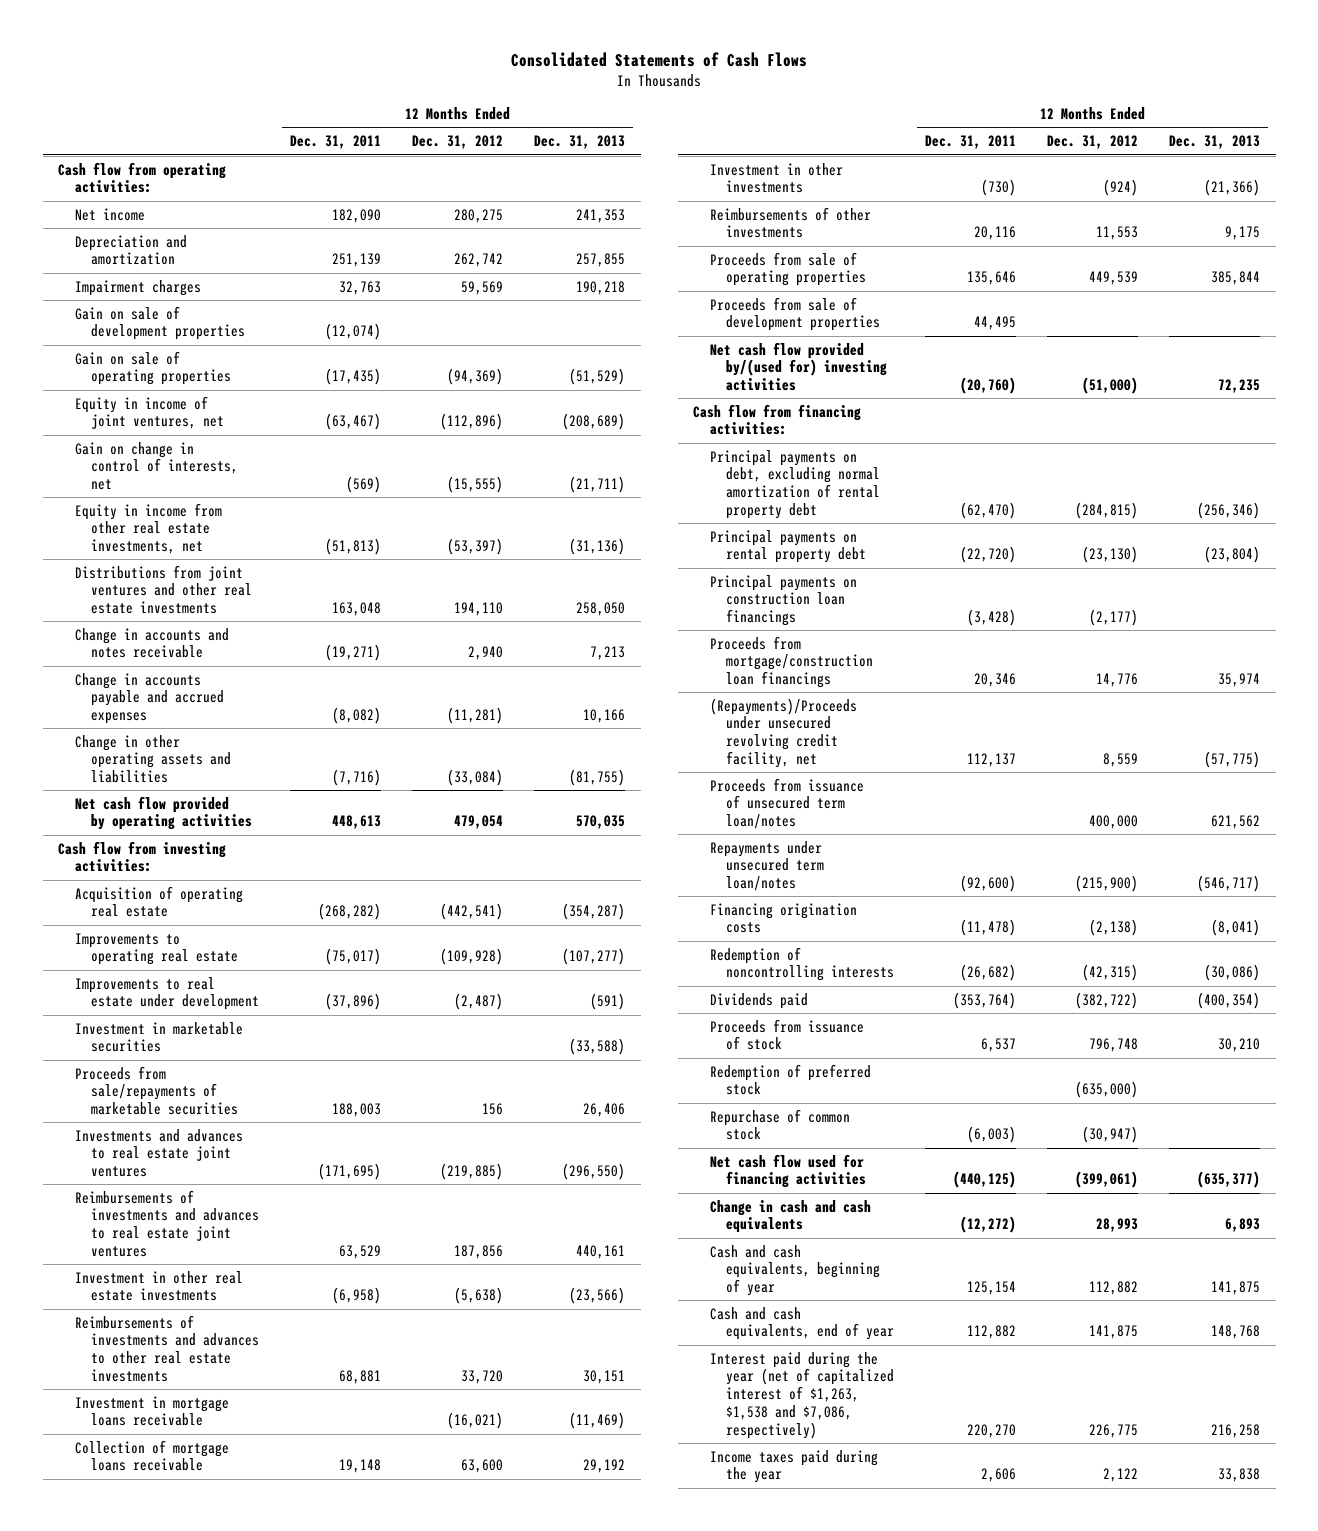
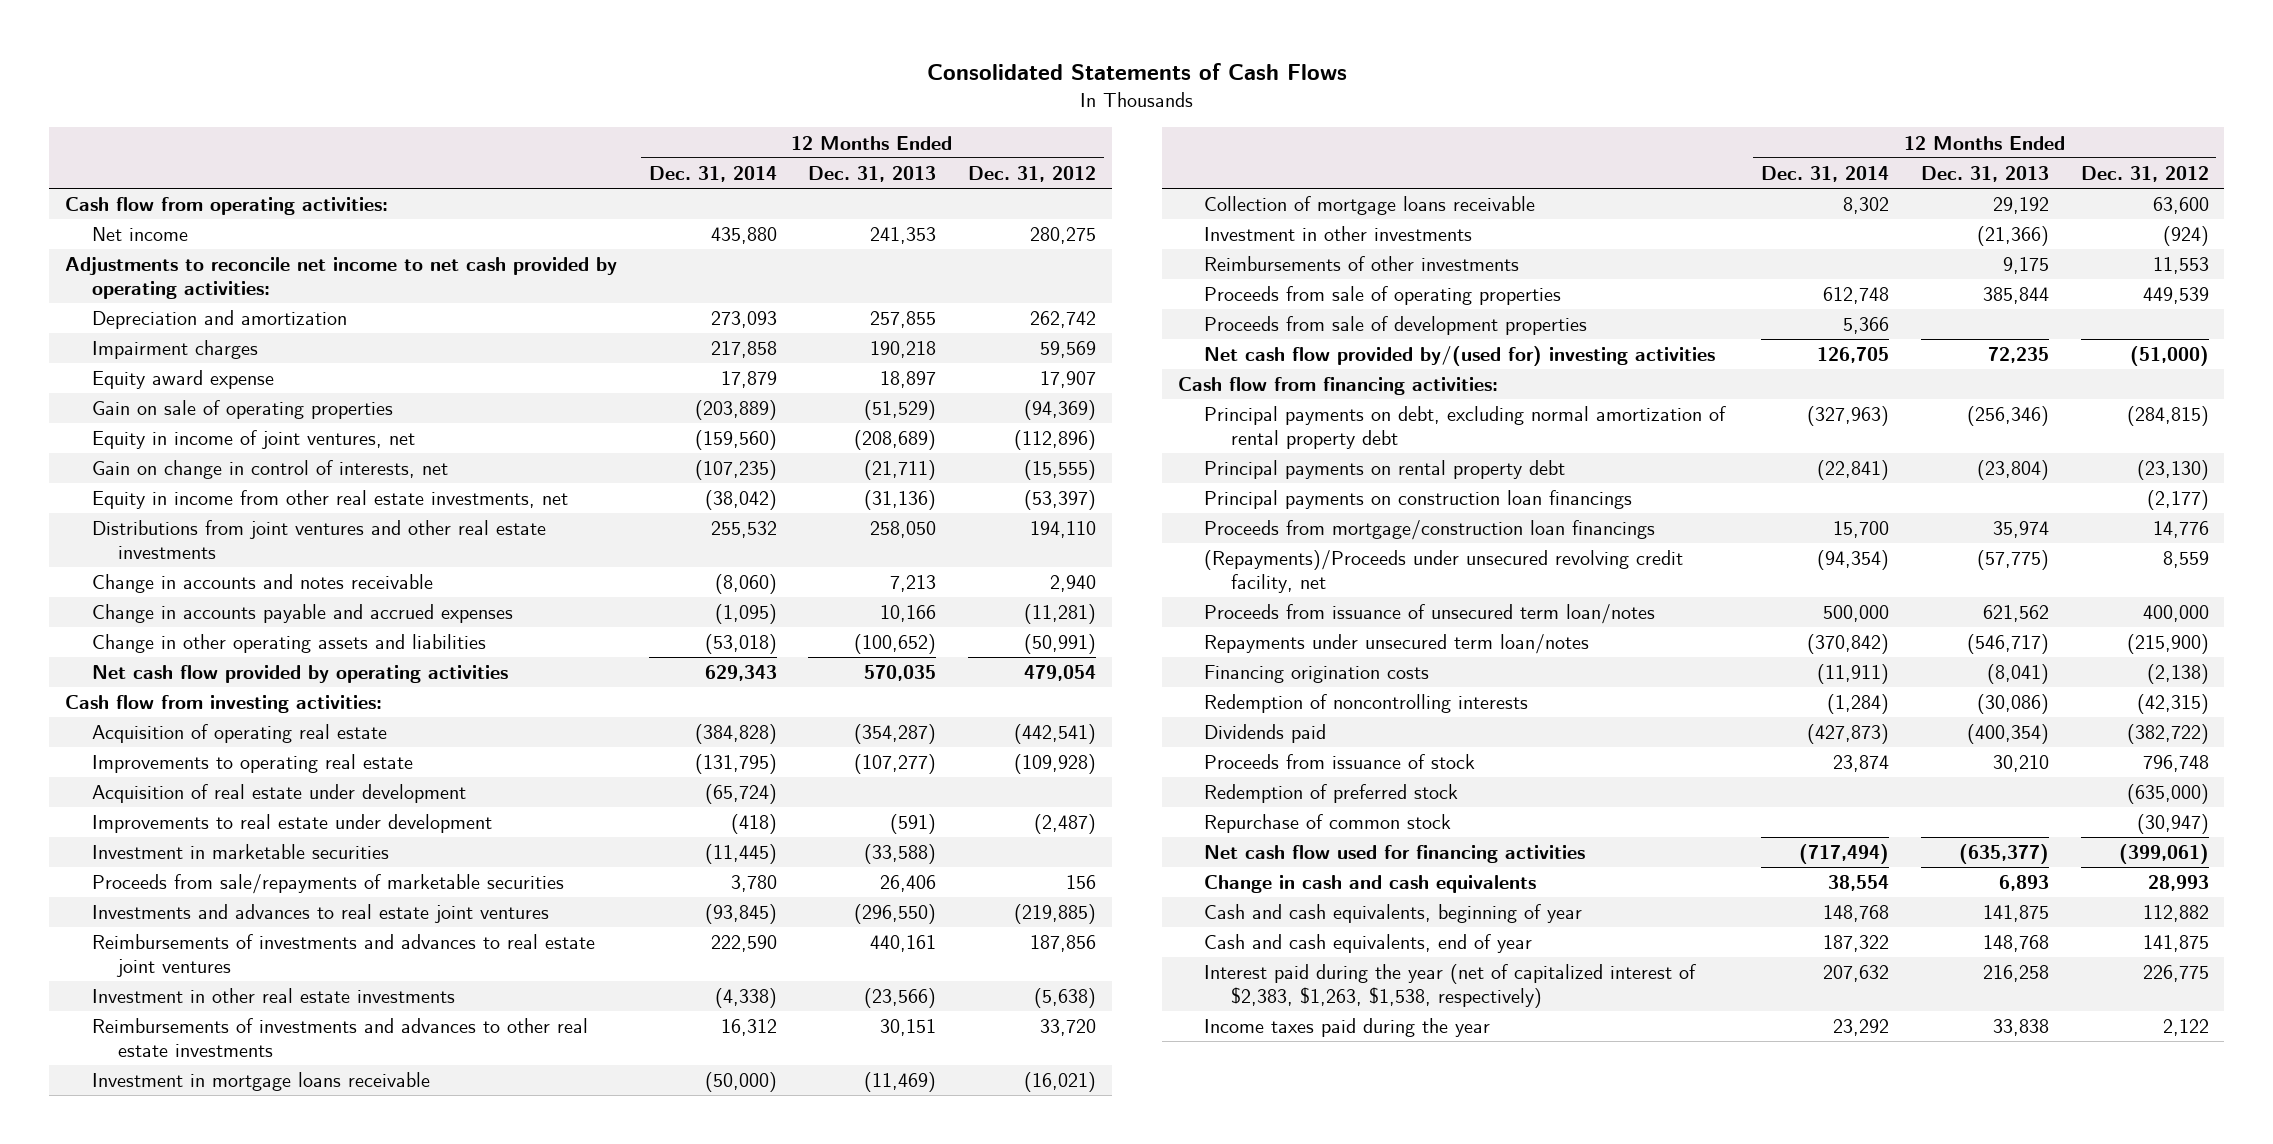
[289,135,381,150] Dec. 31, 2011 -> none
none -> [648,165,777,182] Dec. 31, 2014
none -> [64,257,617,299] Adjustments to reconcile net income to net cash provided by operating activities:
[74,305,245,341] Gain on sale of development properties -> none
none -> [91,370,274,390] Equity award expense
[447,769,504,787] (33,084) -> [1023,634,1096,655] (50,991)
[569,769,626,787] (81,755) -> [854,634,937,655] (100,652)
none -> [91,784,466,804] Acquisition of real estate under development
[709,1351,894,1439] Interest paid during the year (net of capitalized interest of $1,263, $1,538 and $7,086, respectively) -> [1204,964,1697,1008] Interest paid during the year (net of capitalized interest of $2,383, $1,263, $1,538, respectively)

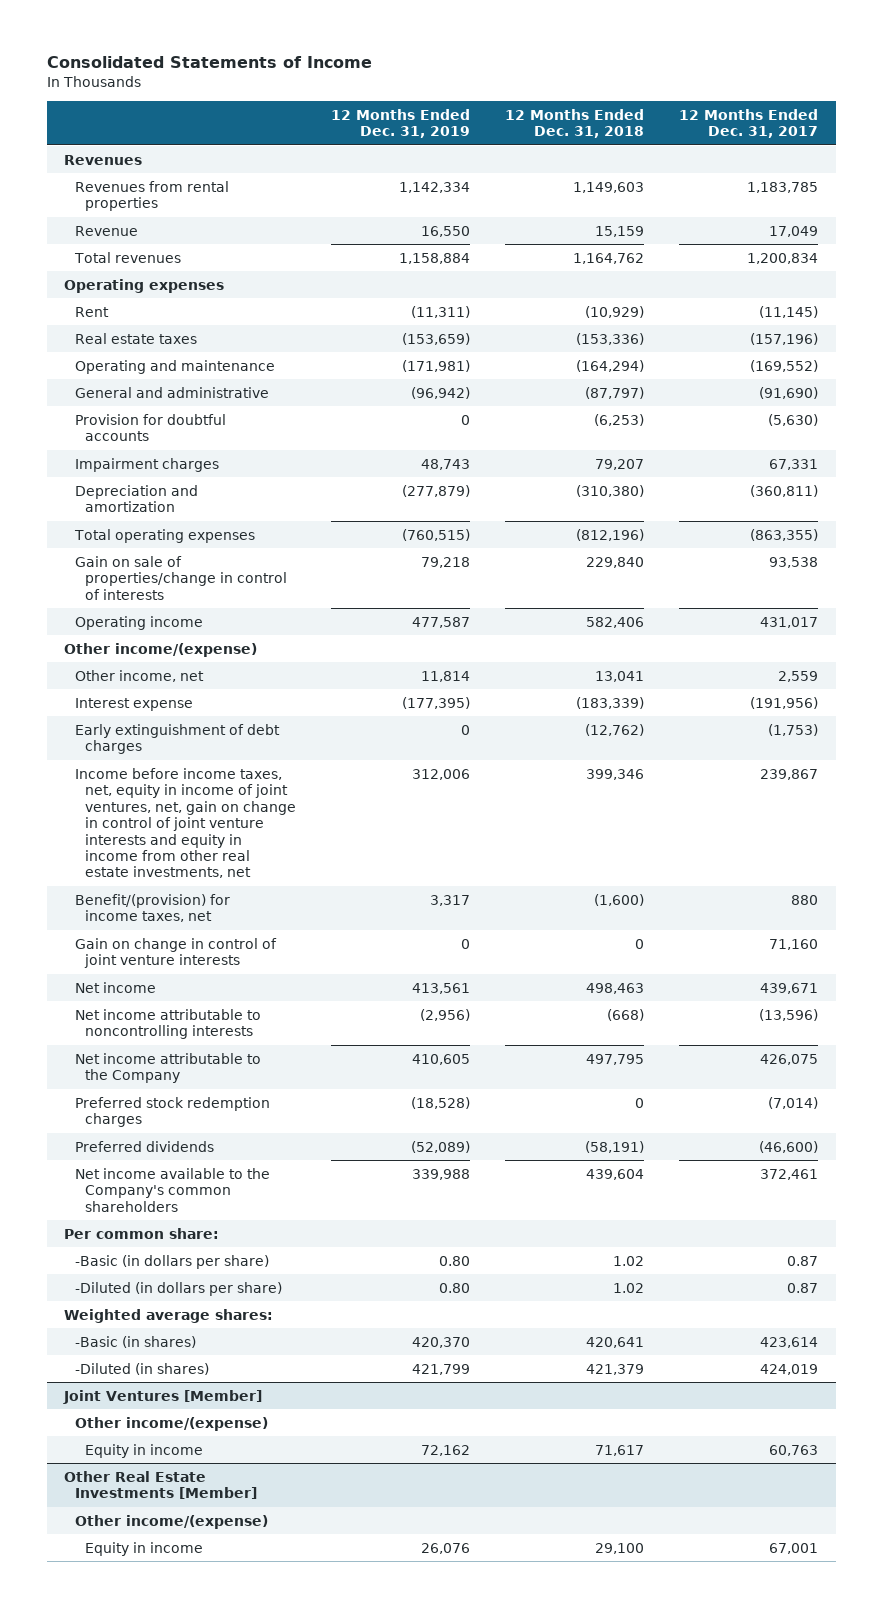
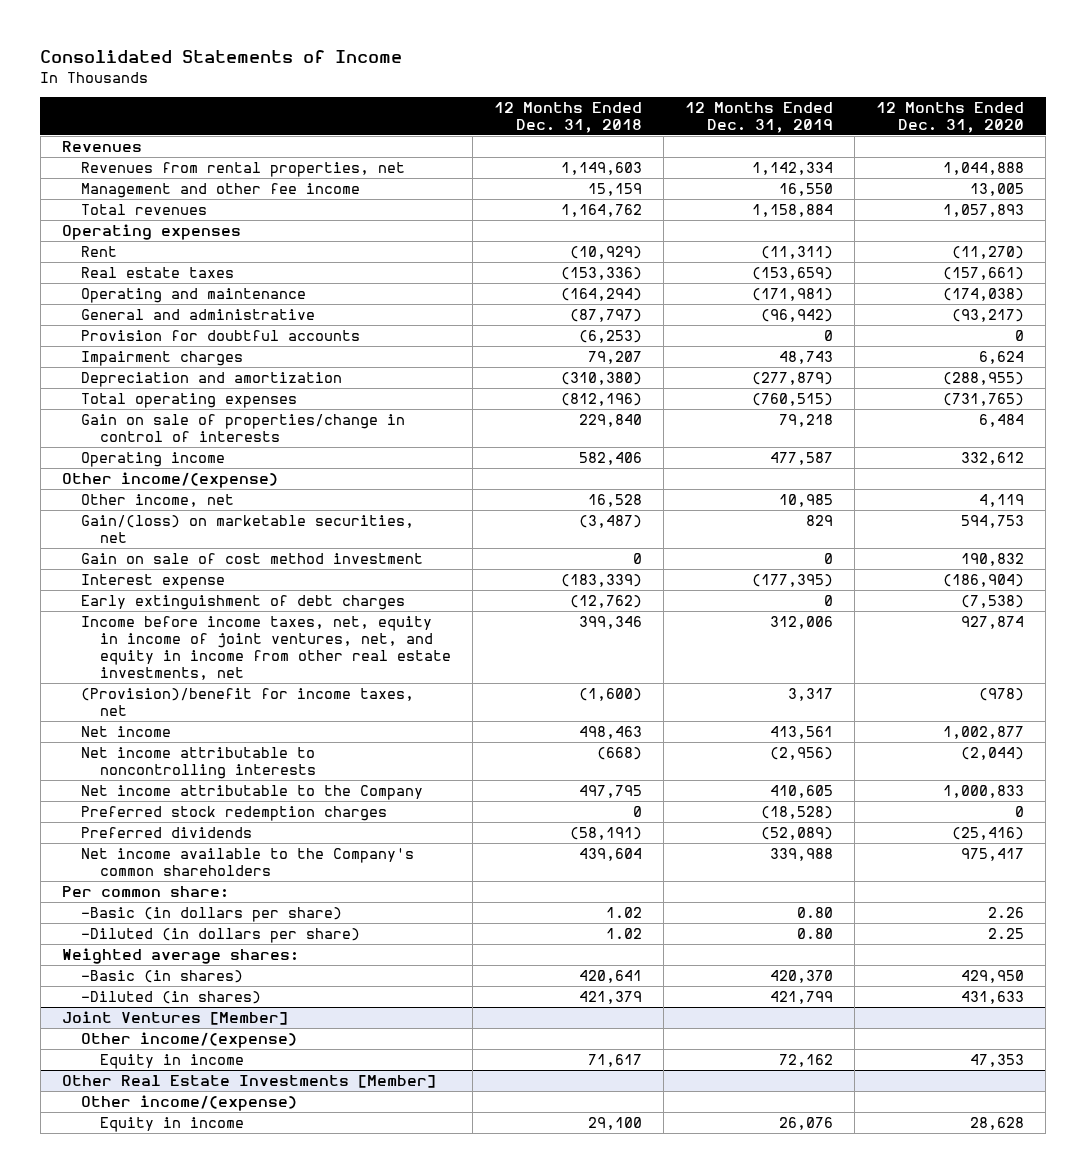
[679,108,819,139] 12 Months Ended Dec. 31, 2017 -> none
none -> [876,102,1025,134] 12 Months Ended Dec. 31, 2020
[74,180,229,212] Revenues from rental properties -> [81,161,406,177] Revenues from rental properties, net
[74,225,138,236] Revenue -> [81,182,361,198] Management and other fee income
[421,670,471,682] 11,814 -> [779,493,834,507] 10,985
[595,670,645,682] 13,041 -> [588,493,643,507] 16,528
none -> [81,514,415,543] Gain/(loss) on marketable securities, net
none -> [81,552,424,564] Gain on sale of cost method investment
[74,937,277,969] Gain on change in control of joint venture interests -> none
[74,767,296,879] Income before income taxes, net, equity in income of joint ventures, net, gain on change in control of joint venture interests and equity in income from other real estate investments, net -> [81,615,452,681] Income before income taxes, net, equity in income of joint ventures, net, and equity in income from other real estate investments, net
[74,893,230,923] Benefit/(provision) for income taxes, net -> [81,687,415,716] (Provision)/benefit for income taxes, net

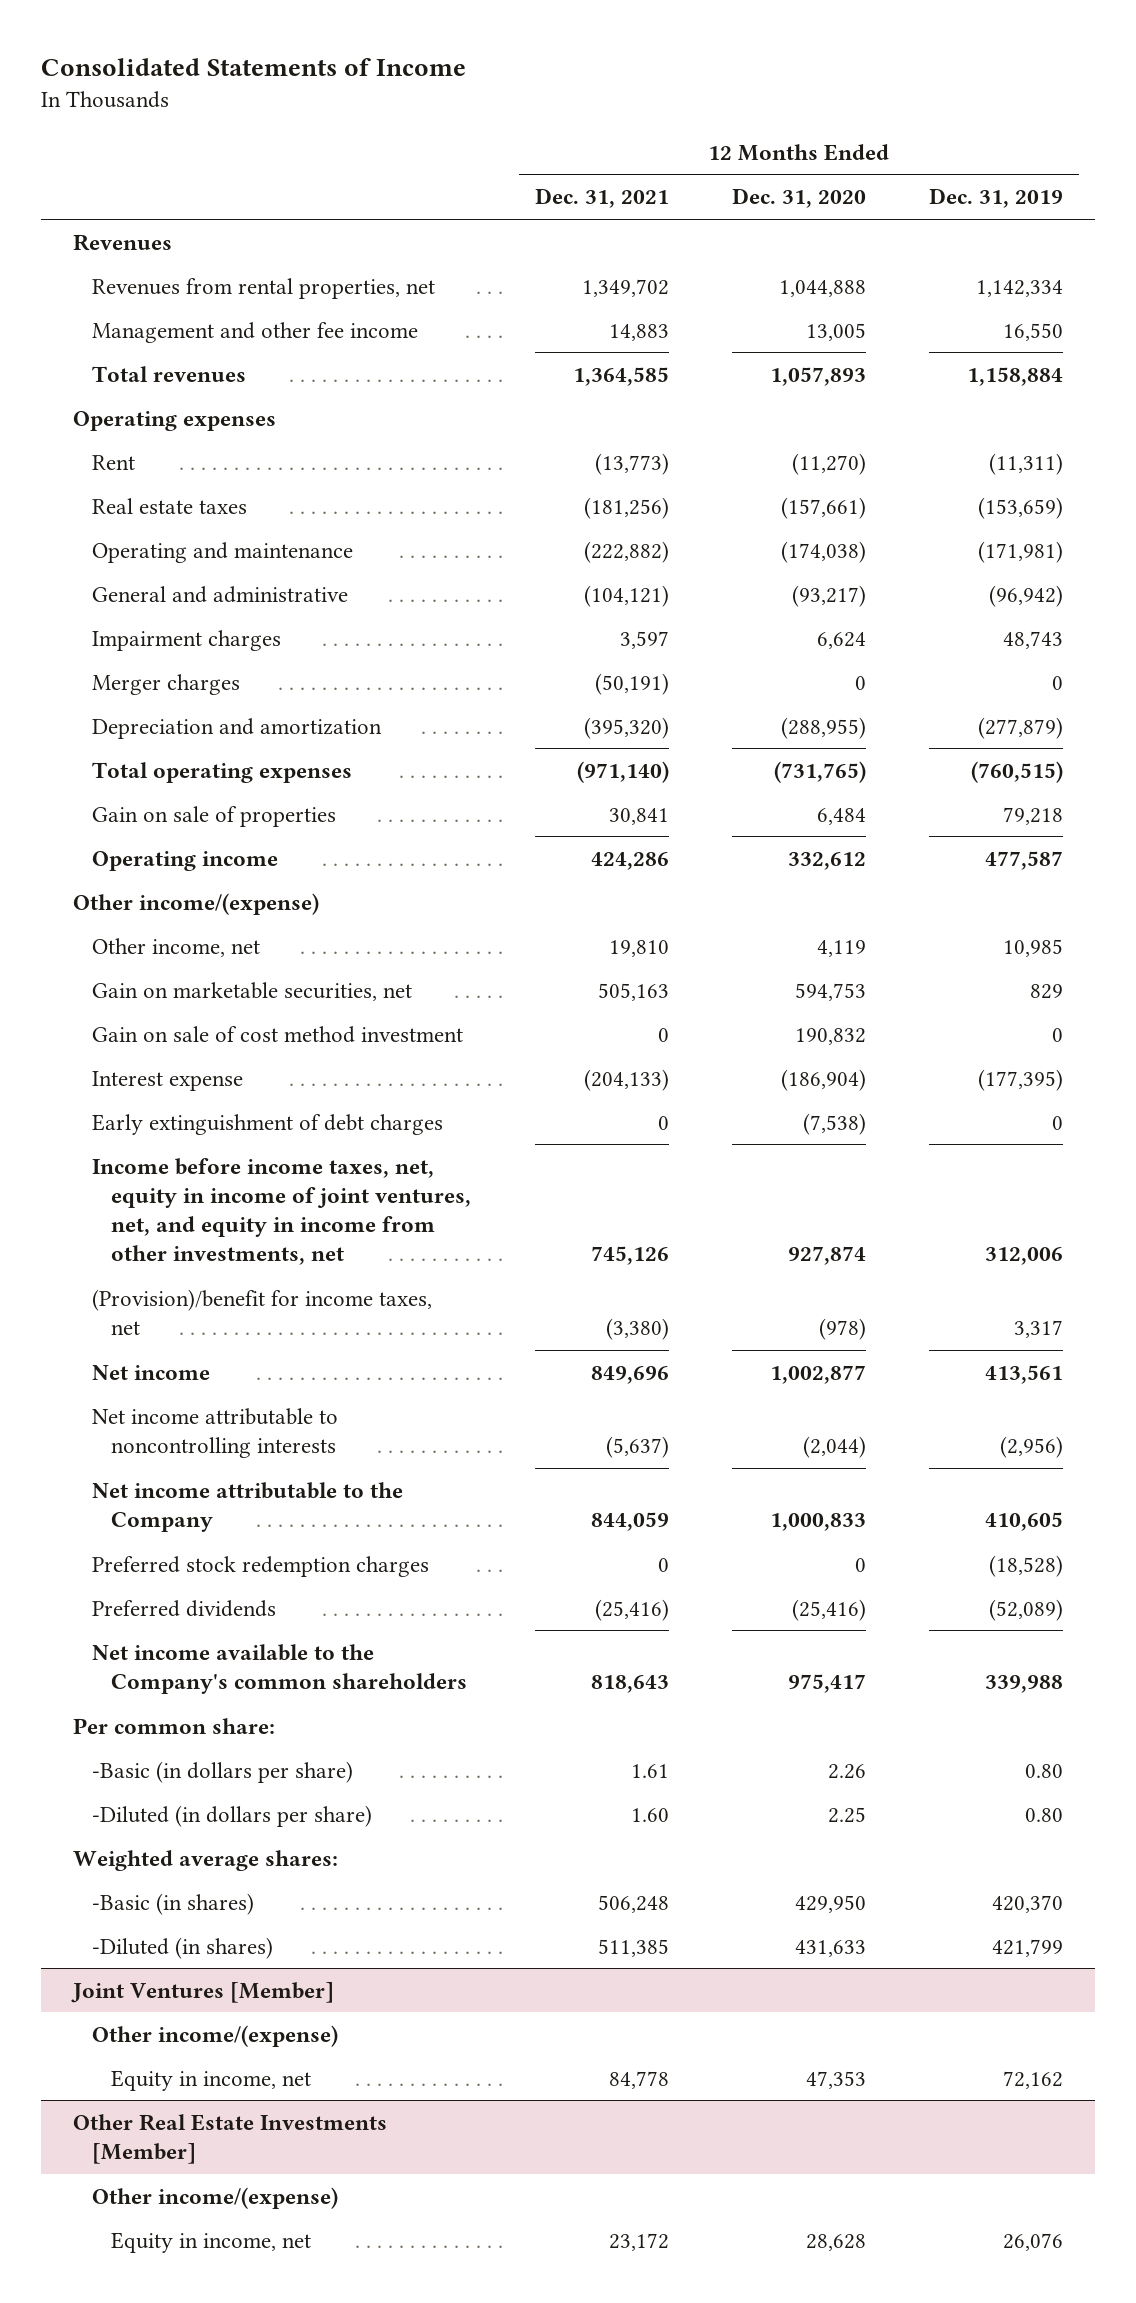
[494,102,643,134] 12 Months Ended Dec. 31, 2018 -> none
none -> [534,188,669,209] Dec. 31, 2021
[81,329,361,341] Provision for doubtful accounts -> none
none -> [92,673,241,695] Merger charges
[81,413,406,442] Gain on sale of properties/change in control of interests -> [92,805,337,827] Gain on sale of properties
[81,514,415,543] Gain/(loss) on marketable securities, net -> [92,981,413,1001] Gain on marketable securities, net
[81,615,452,681] Income before income taxes, net, equity in income of joint ventures, net, and equity in income from other real estate investments, net -> [92,1157,472,1265] Income before income taxes, net, equity in income of joint ventures, net, and equity in income from other investments, net
[100,1053,245,1069] Equity in income -> [111,2069,312,2091] Equity in income, net
[100,1116,245,1132] Equity in income -> [111,2231,312,2253] Equity in income, net

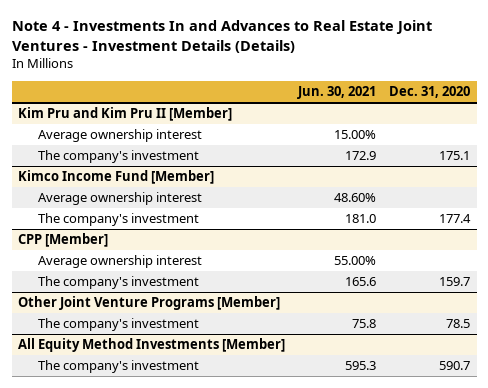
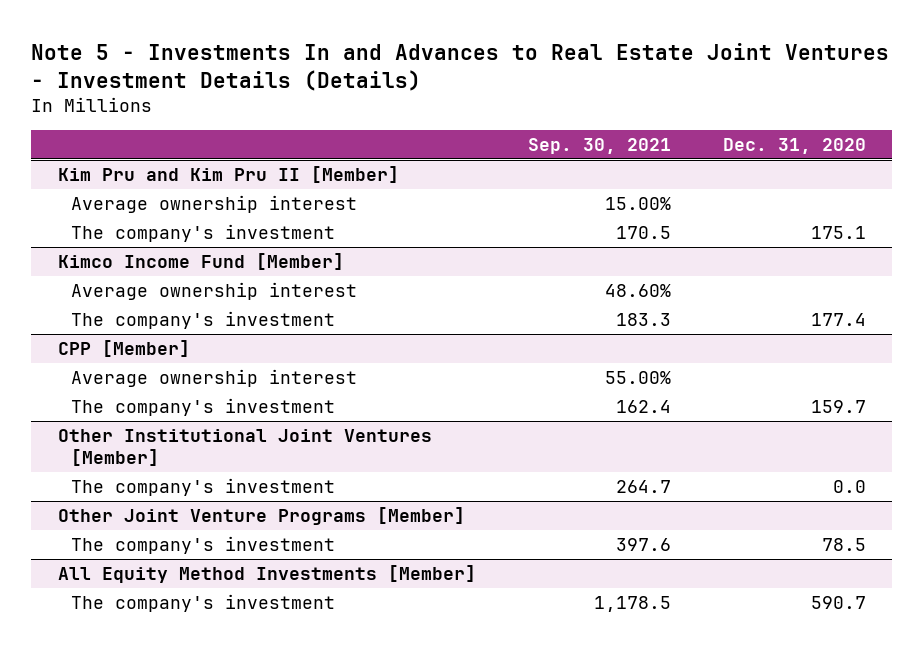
[11,20,432,54] Note 4 - Investments In and Advances to Real Estate Joint Ventures - Investment Details (Details) -> [31,42,890,91] Note 5 - Investments In and Advances to Real Estate Joint Ventures - Investment Details (Details)
[297,86,377,100] Jun. 30, 2021 -> none
none -> [527,138,671,155] Sep. 30, 2021
none -> [57,428,432,466] Other Institutional Joint Ventures [Member]
none -> [71,477,336,496] The company's investment

